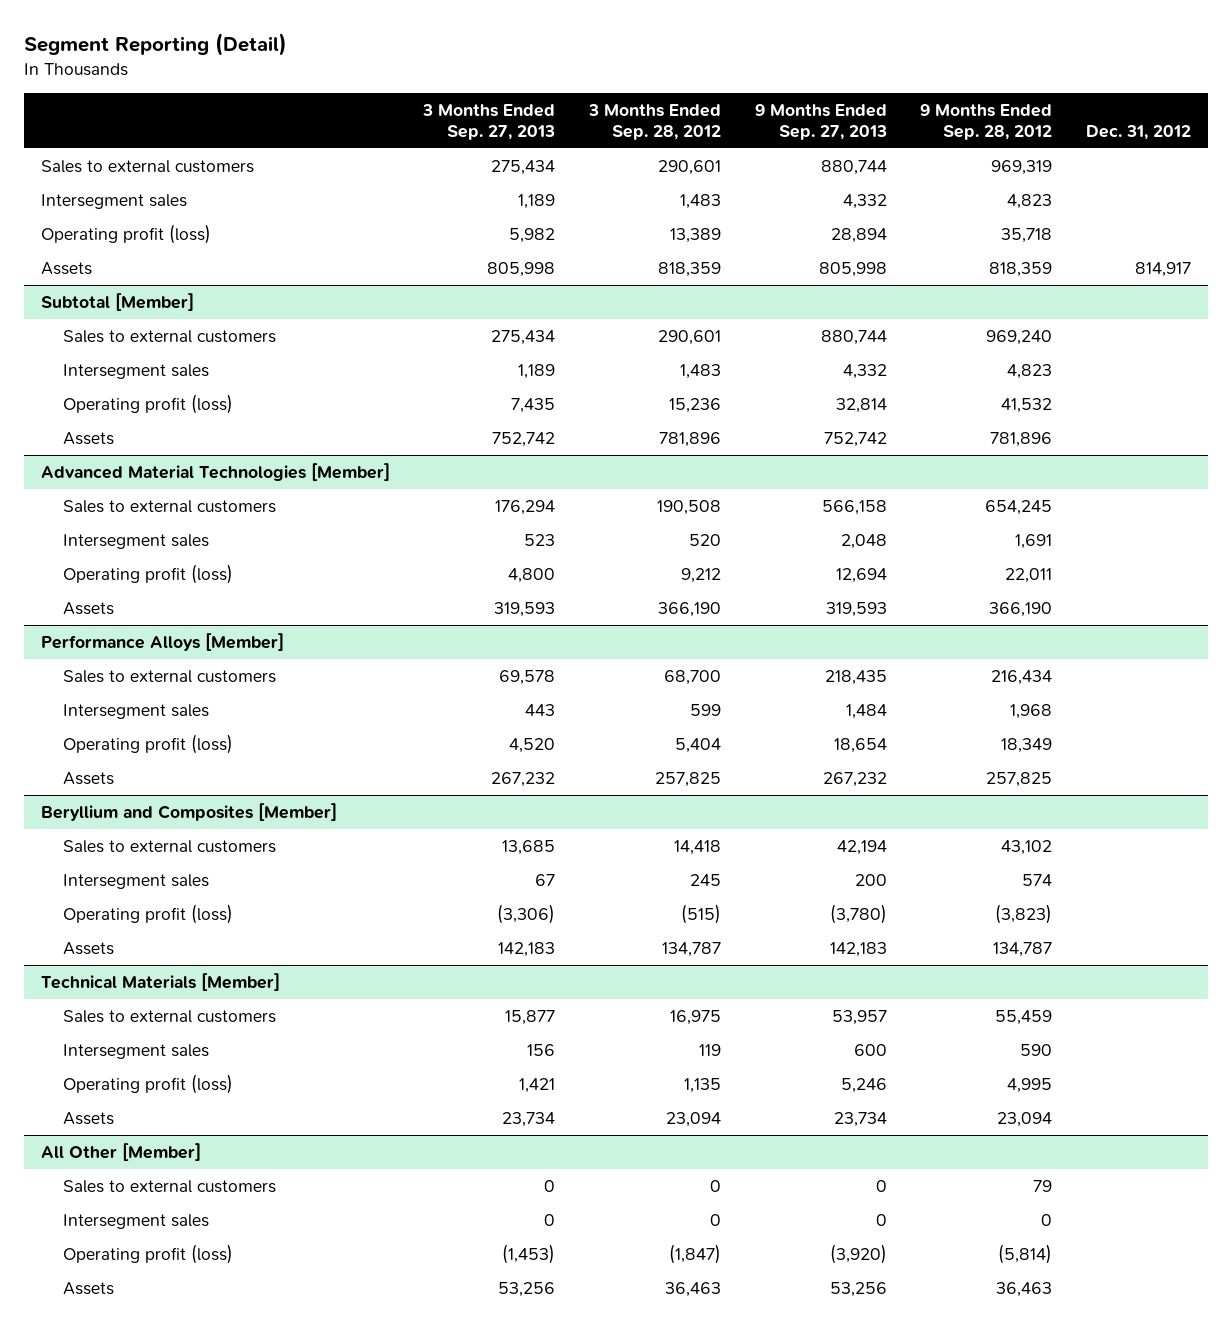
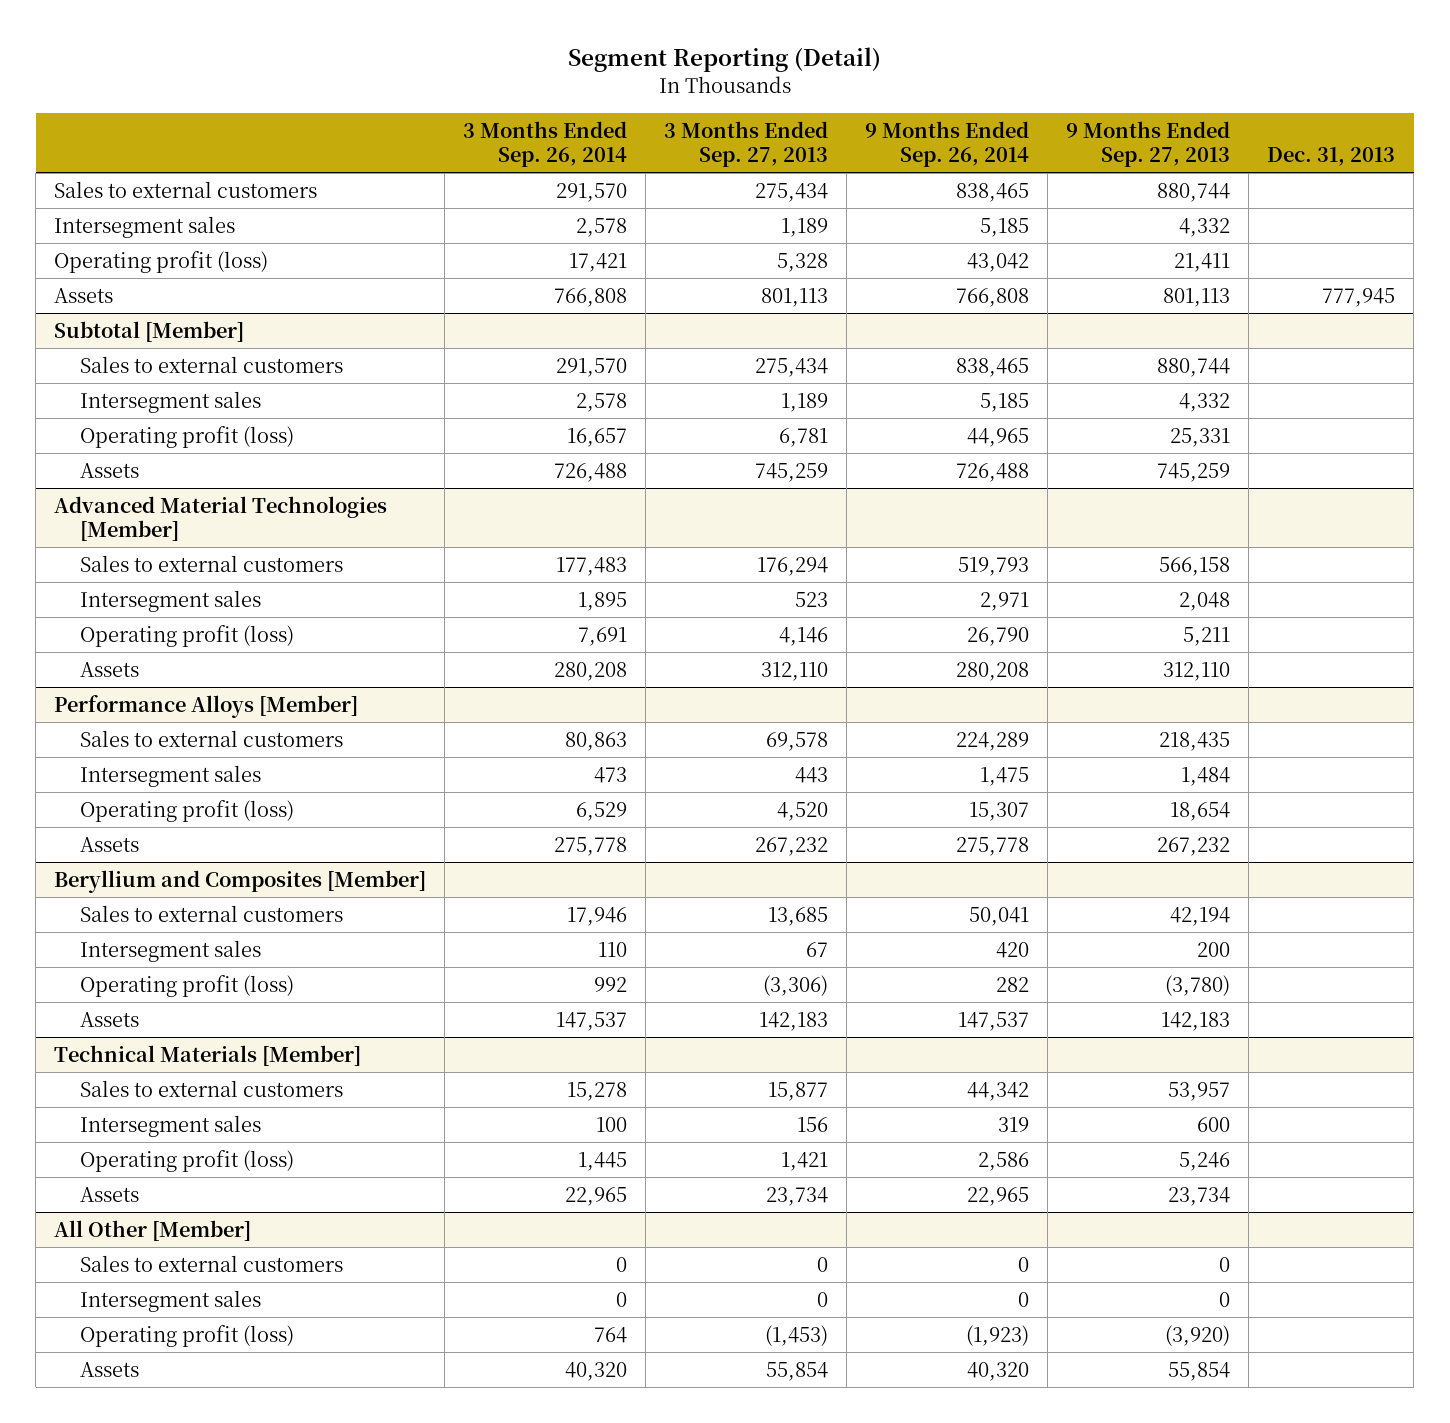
[588,103,722,140] 3 Months Ended Sep. 28, 2012 -> none
[920,103,1053,140] 9 Months Ended Sep. 28, 2012 -> none
[1085,124,1191,140] Dec. 31, 2012 -> none
none -> [463,120,628,167] 3 Months Ended Sep. 26, 2014
none -> [865,120,1030,167] 9 Months Ended Sep. 26, 2014
none -> [1267,146,1396,166] Dec. 31, 2013
[509,227,556,243] 5,982 -> [777,252,829,272] 5,328
[830,227,887,243] 28,894 -> [1174,252,1231,272] 21,411
[487,261,556,277] 805,998 -> [761,287,829,307] 801,113
[818,261,887,277] 805,998 -> [1163,287,1231,307] 801,113
[511,397,556,413] 7,435 -> [779,427,829,447] 6,781
[835,397,887,413] 32,814 -> [1170,427,1231,447] 25,331
[492,431,556,447] 752,742 -> [755,462,829,482] 745,259
[823,431,887,447] 752,742 -> [1157,462,1231,482] 745,259
[508,567,556,583] 4,800 -> [779,626,829,646] 4,146
[835,567,887,583] 12,694 -> [1183,626,1231,646] 5,211
[494,601,556,617] 319,593 -> [761,661,829,681] 312,110
[825,601,887,617] 319,593 -> [1163,661,1231,681] 312,110
[498,1281,556,1297] 53,256 -> [766,1361,829,1381] 55,854
[829,1281,887,1297] 53,256 -> [1168,1361,1231,1381] 55,854

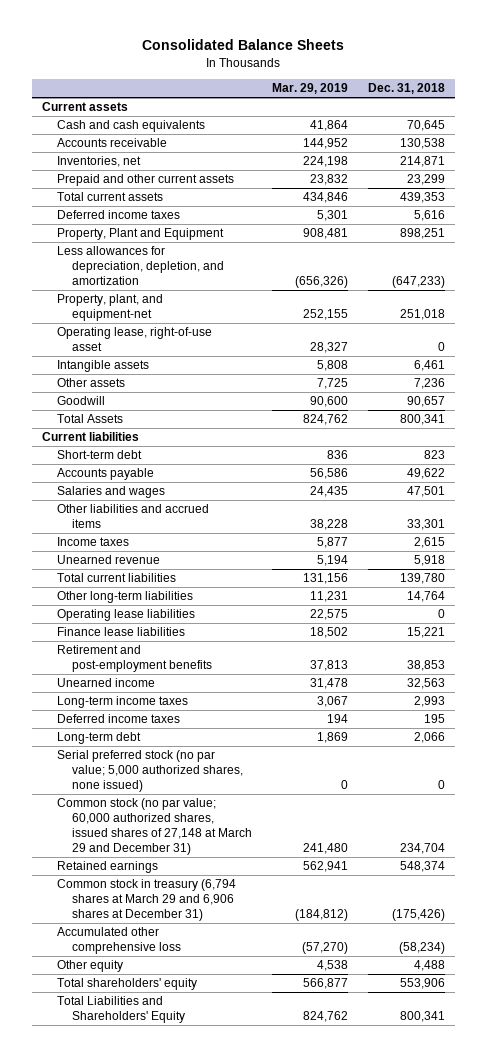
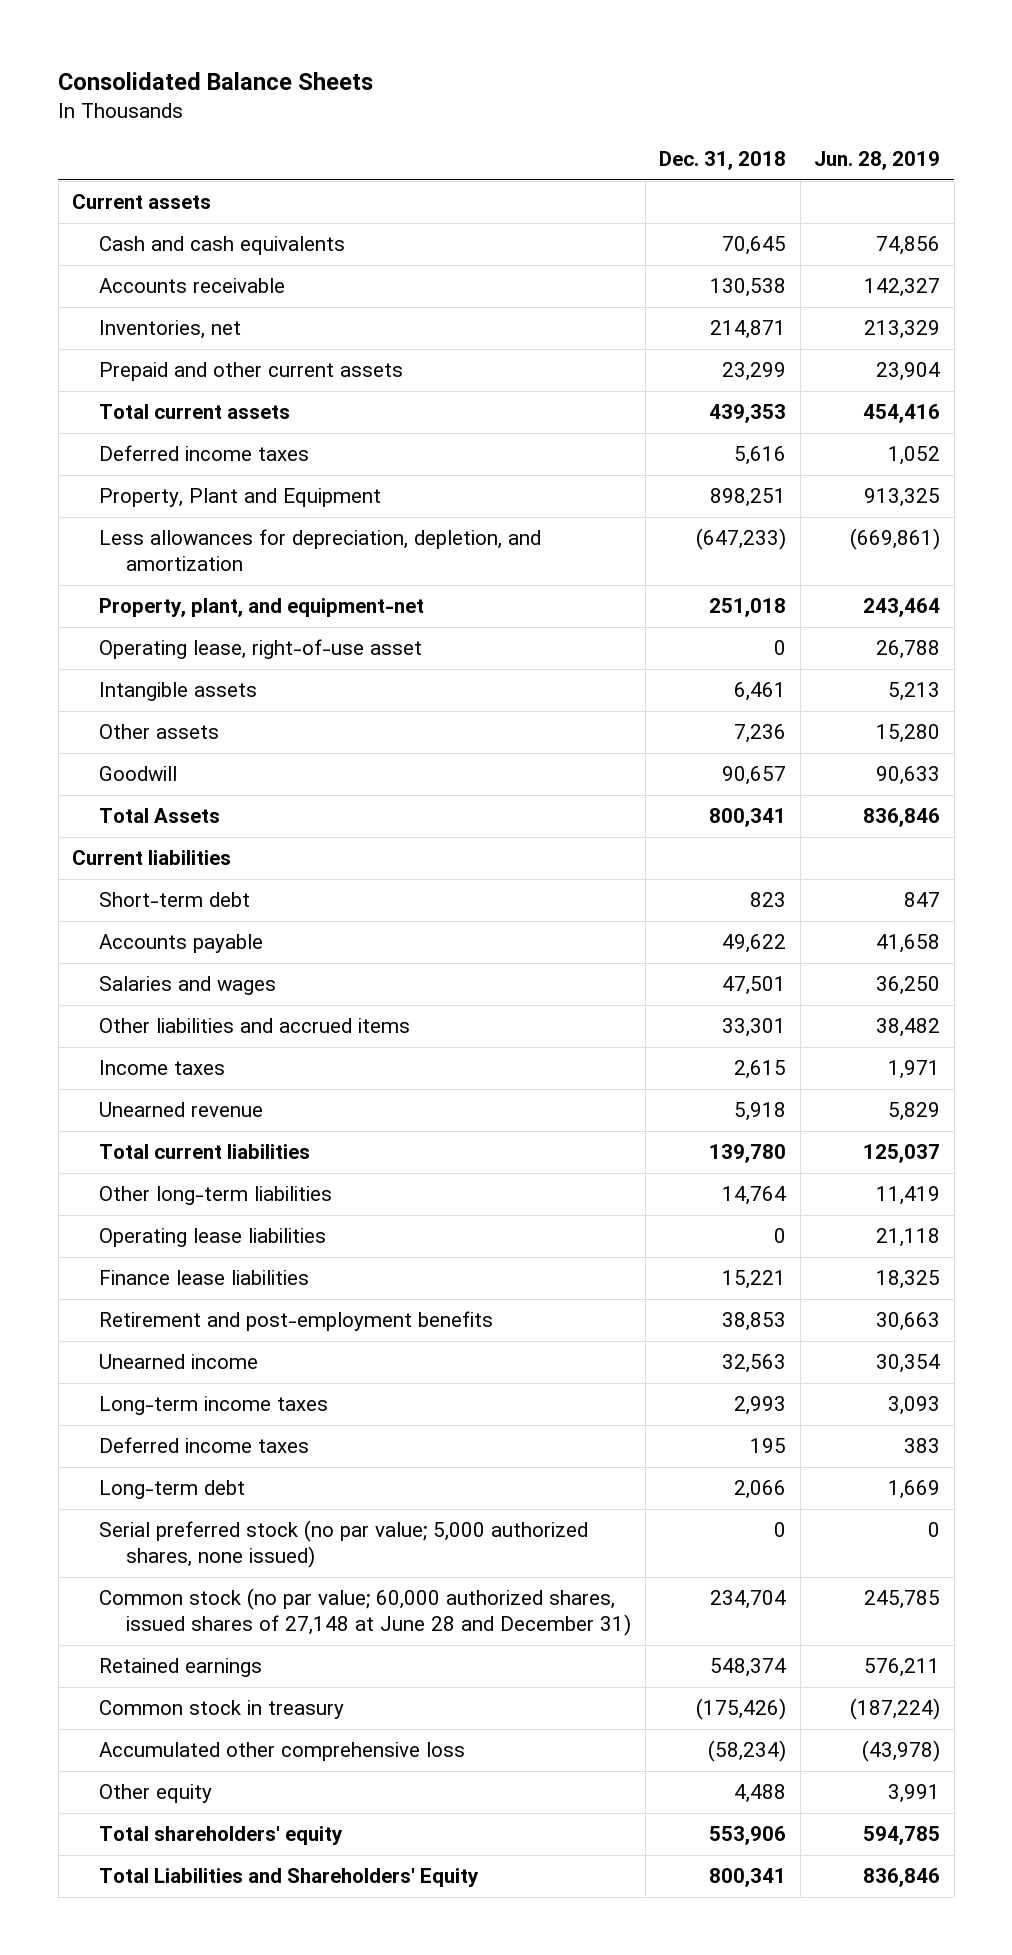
[272,83,349,95] Mar. 29, 2019 -> none
none -> [814,151,941,171] Jun. 28, 2019
[57,798,253,855] Common stock (no par value; 60,000 authorized shares, issued shares of 27,148 at March 29 and December 31) -> [99,1588,632,1637] Common stock (no par value; 60,000 authorized shares, issued shares of 27,148 at June 28 and December 31)
[57,879,237,921] Common stock in treasury (6,794 shares at March 29 and 6,906 shares at December 31) -> [99,1700,345,1720] Common stock in treasury

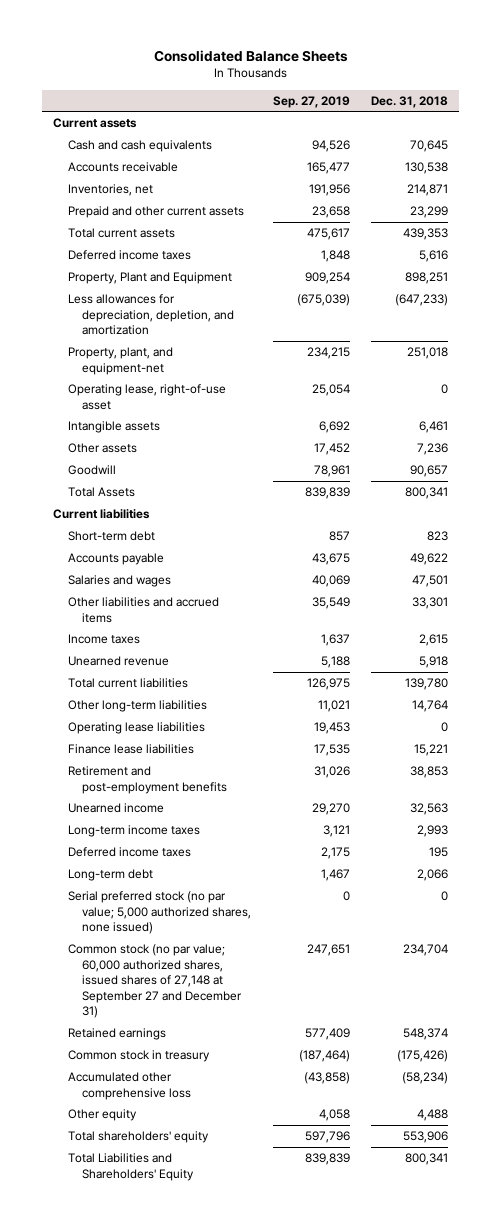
[814,151,941,171] Jun. 28, 2019 -> none
none -> [272,95,350,108] Sep. 27, 2019
[99,1588,632,1637] Common stock (no par value; 60,000 authorized shares, issued shares of 27,148 at June 28 and December 31) -> [67,944,242,1019] Common stock (no par value; 60,000 authorized shares, issued shares of 27,148 at September 27 and December 31)

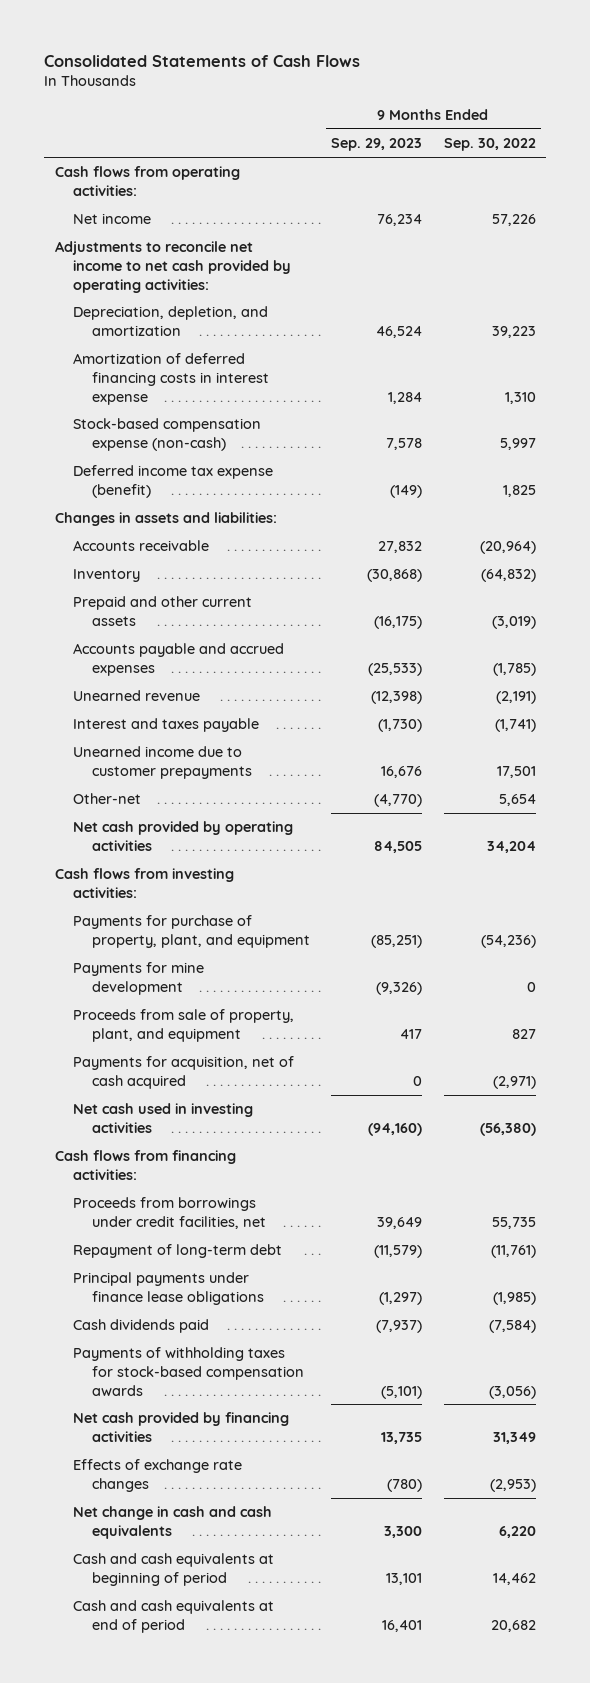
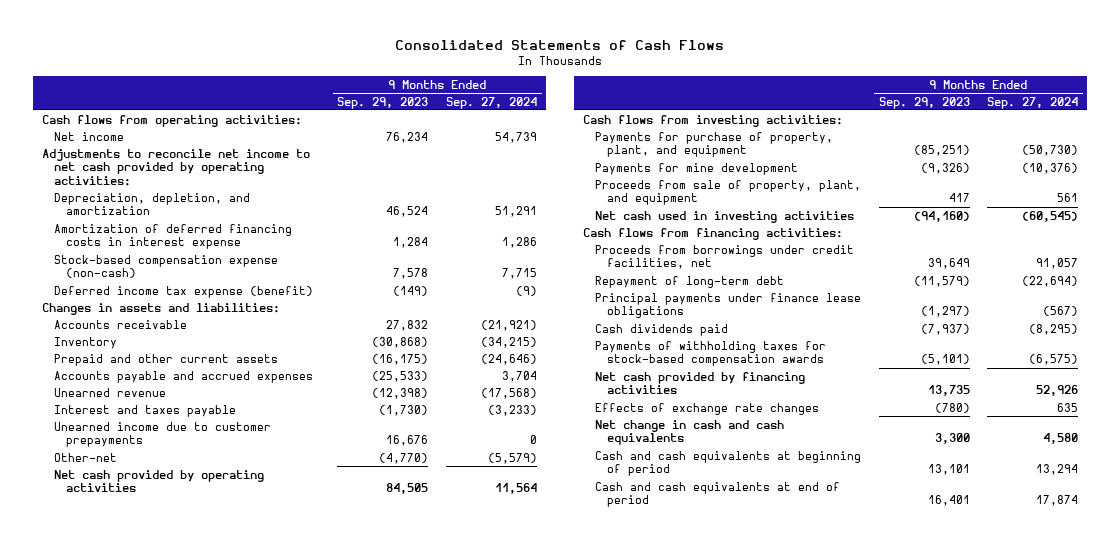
[443,138,536,152] Sep. 30, 2022 -> none
none -> [446,96,538,109] Sep. 27, 2024
[73,1056,295,1089] Payments for acquisition, net of cash acquired -> none

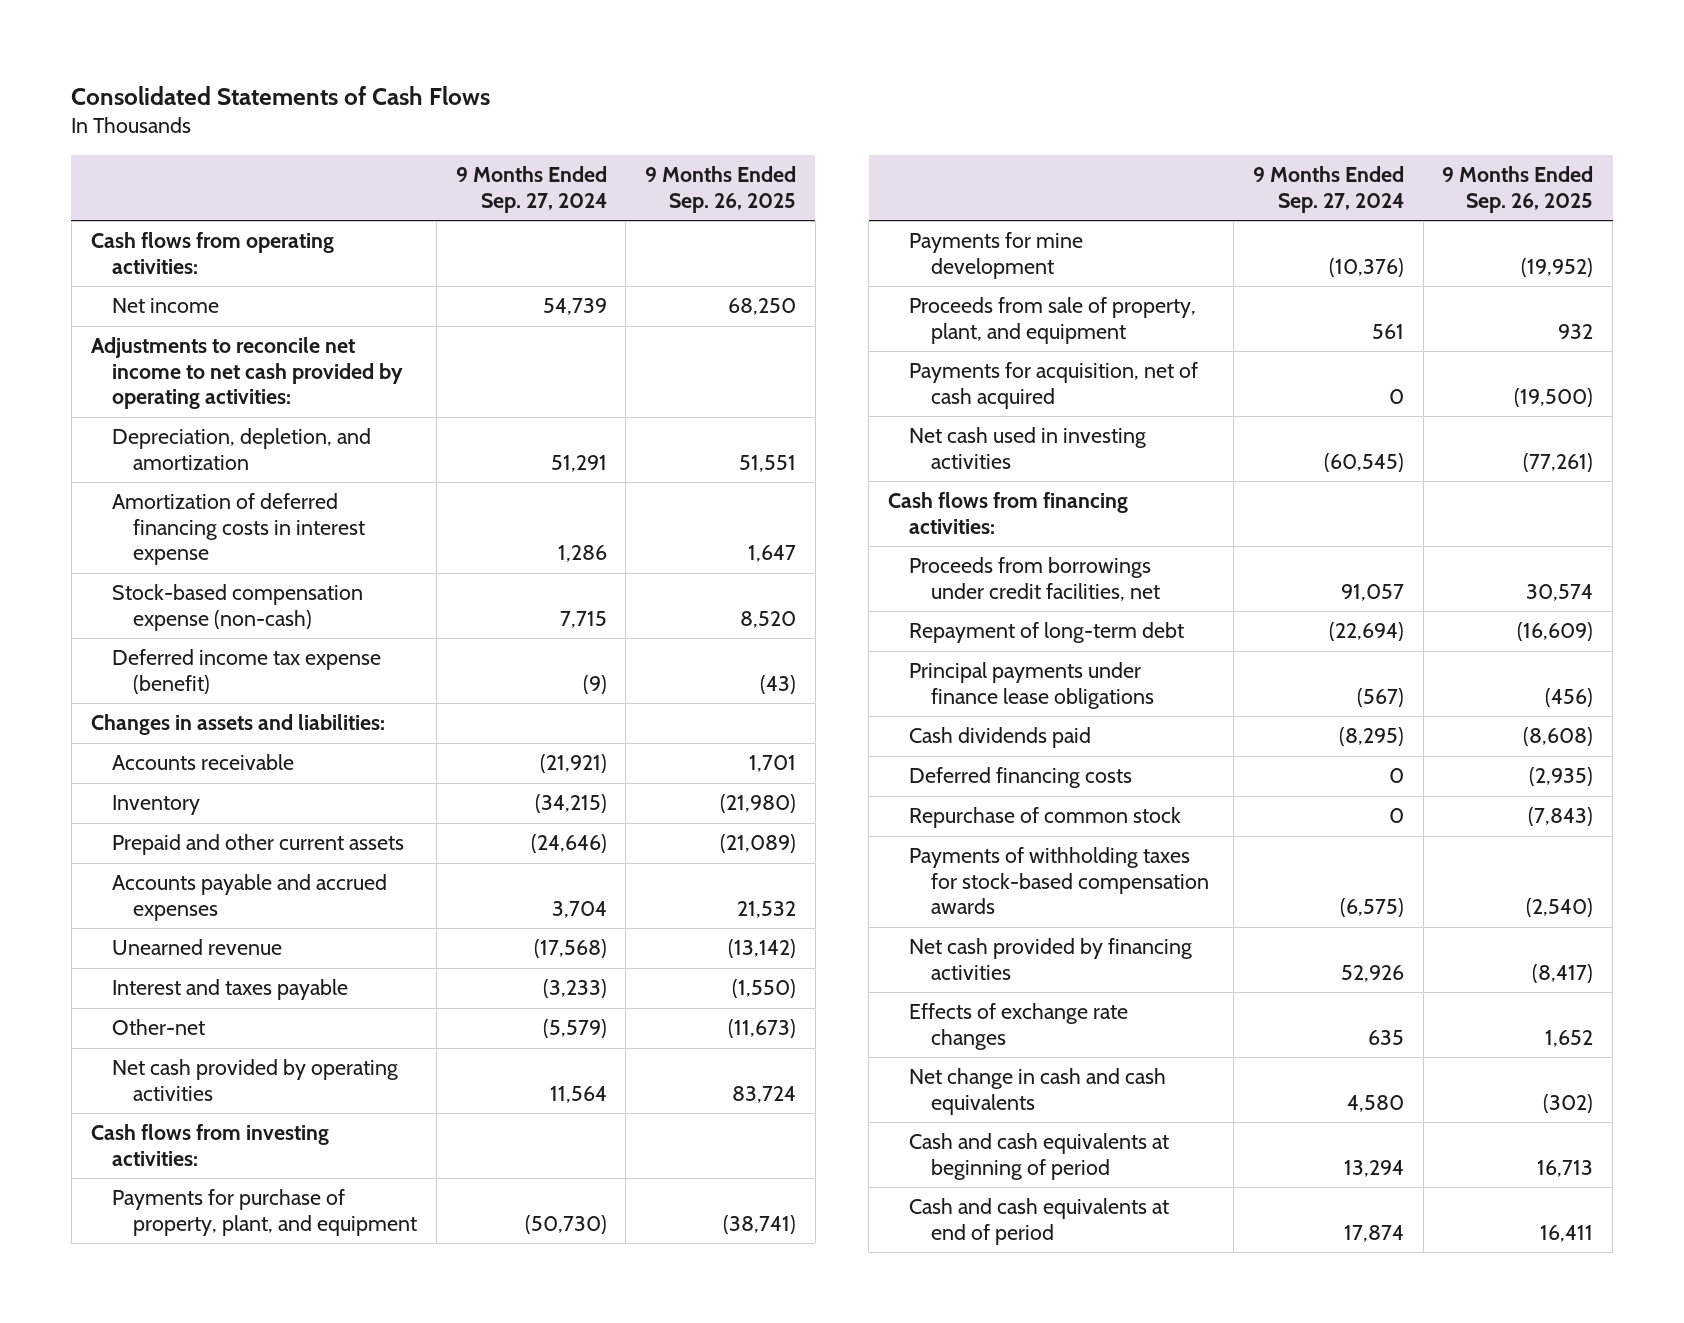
[337,96,429,109] Sep. 29, 2023 -> none
none -> [644,166,796,213] 9 Months Ended Sep. 26, 2025
[53,421,271,448] Unearned income due to customer prepayments -> none
none -> [909,362,1199,409] Payments for acquisition, net of cash acquired
none -> [909,767,1133,789] Deferred financing costs
none -> [909,807,1182,829] Repurchase of common stock

